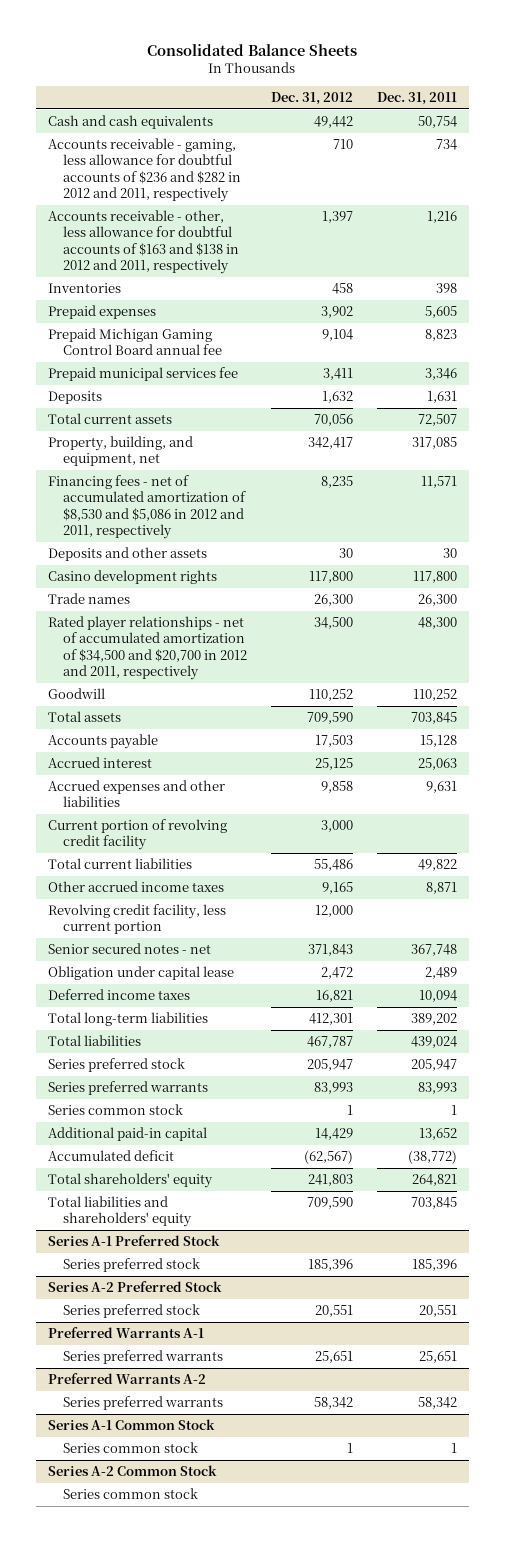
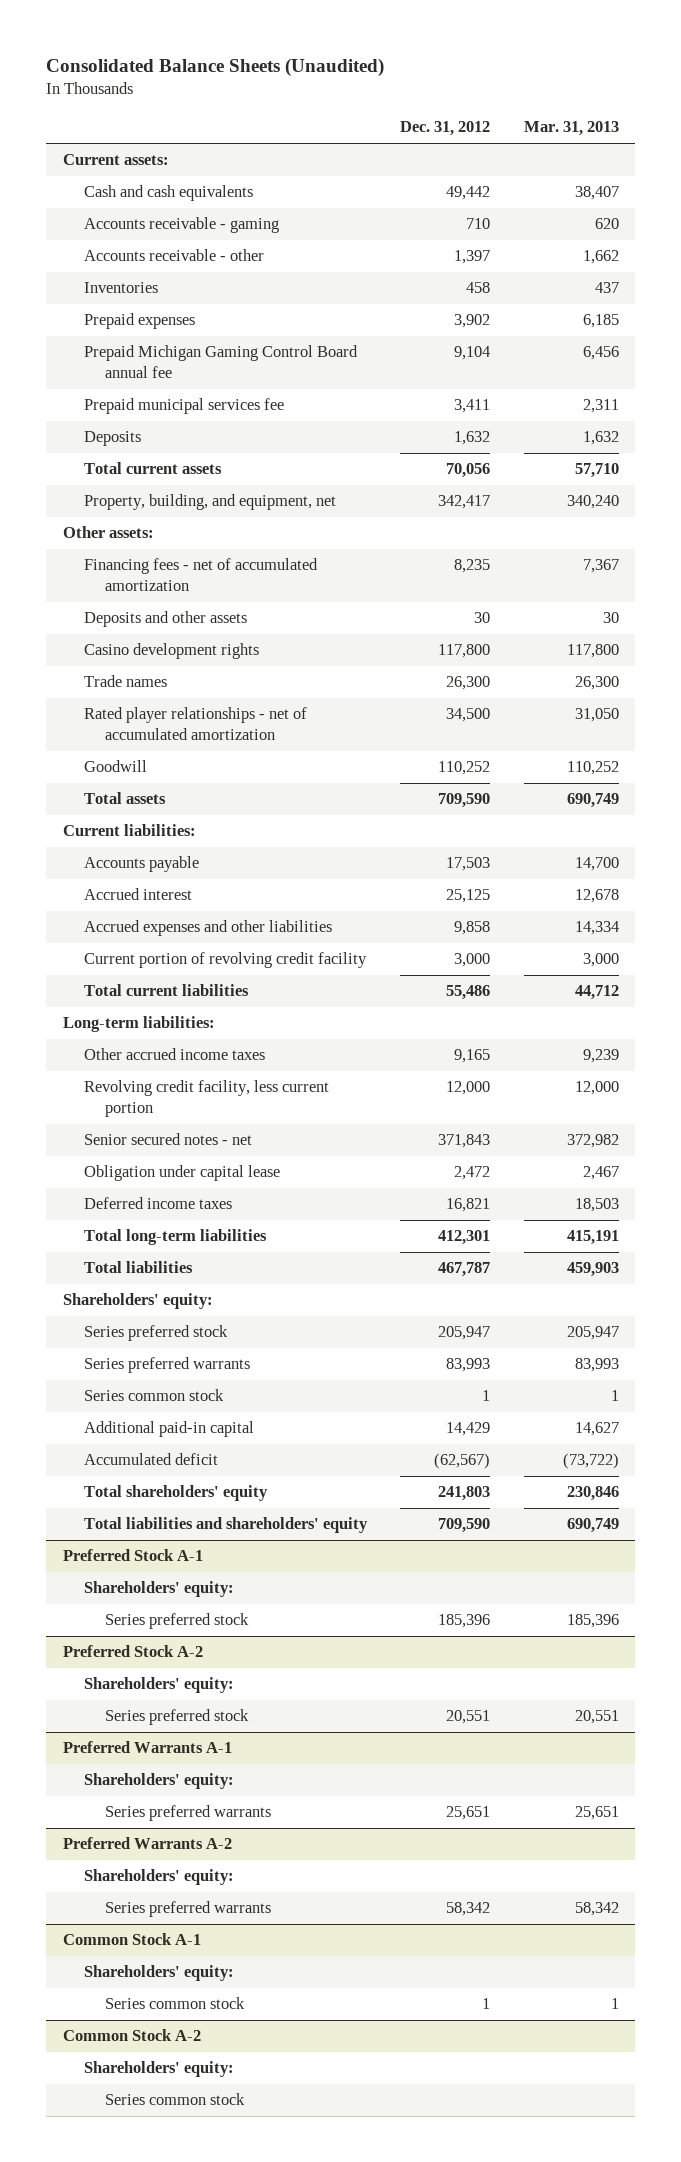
[147,43,358,56] Consolidated Balance Sheets -> [46,57,385,77] Consolidated Balance Sheets (Unaudited)
[376,92,457,106] Dec. 31, 2011 -> none
none -> [523,121,619,137] Mar. 31, 2013
none -> [62,154,169,166] Current assets:
[47,138,242,203] Accounts receivable - gaming, less allowance for doubtful accounts of $236 and $282 in 2012 and 2011, respectively -> [83,217,279,234] Accounts receivable - gaming
[47,210,240,275] Accounts receivable - other, less allowance for doubtful accounts of $163 and $138 in 2012 and 2011, respectively -> [83,249,264,262] Accounts receivable - other
none -> [62,526,154,539] Other assets:
[47,475,247,540] Financing fees - net of accumulated amortization of $8,530 and $5,086 in 2012 and 2011, respectively -> [83,558,318,592] Financing fees - net of accumulated amortization
[47,616,248,681] Rated player relationships - net of accumulated amortization of $34,500 and $20,700 in 2012 and 2011, respectively -> [83,707,307,741] Rated player relationships - net of accumulated amortization
none -> [62,824,196,837] Current liabilities:
none -> [62,1016,215,1033] Long-term liabilities:
none -> [62,1293,213,1310] Shareholders' equity:
[47,1235,220,1247] Series A-1 Preferred Stock -> [62,1549,203,1562] Preferred Stock A-1
none -> [83,1581,234,1598] Shareholders' equity:
[47,1281,222,1293] Series A-2 Preferred Stock -> [62,1645,203,1658] Preferred Stock A-2
none -> [83,1677,234,1694] Shareholders' equity:
none -> [83,1773,234,1790] Shareholders' equity:
none -> [83,1869,234,1886] Shareholders' equity:
[47,1419,215,1431] Series A-1 Common Stock -> [62,1933,201,1946] Common Stock A-1
none -> [83,1965,234,1982] Shareholders' equity:
[47,1465,217,1477] Series A-2 Common Stock -> [62,2029,201,2042] Common Stock A-2
none -> [83,2061,234,2078] Shareholders' equity:

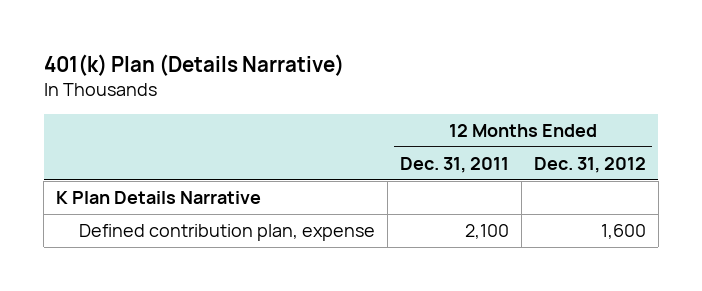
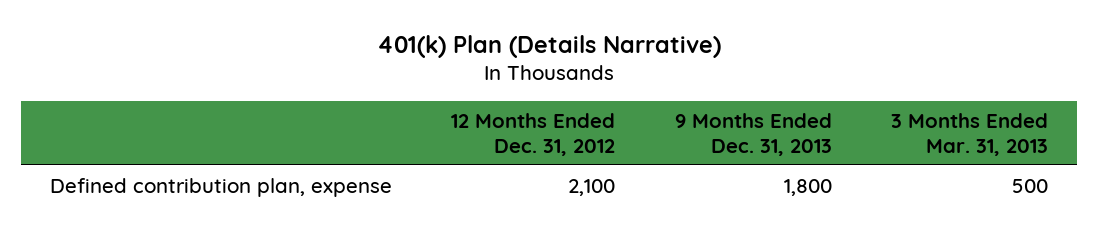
[400,156,510,173] Dec. 31, 2011 -> none
none -> [674,112,832,156] 9 Months Ended Dec. 31, 2013
none -> [890,112,1048,156] 3 Months Ended Mar. 31, 2013
[56,190,262,204] K Plan Details Narrative -> none
[600,223,646,239] 1,600 -> [568,178,616,196] 2,100

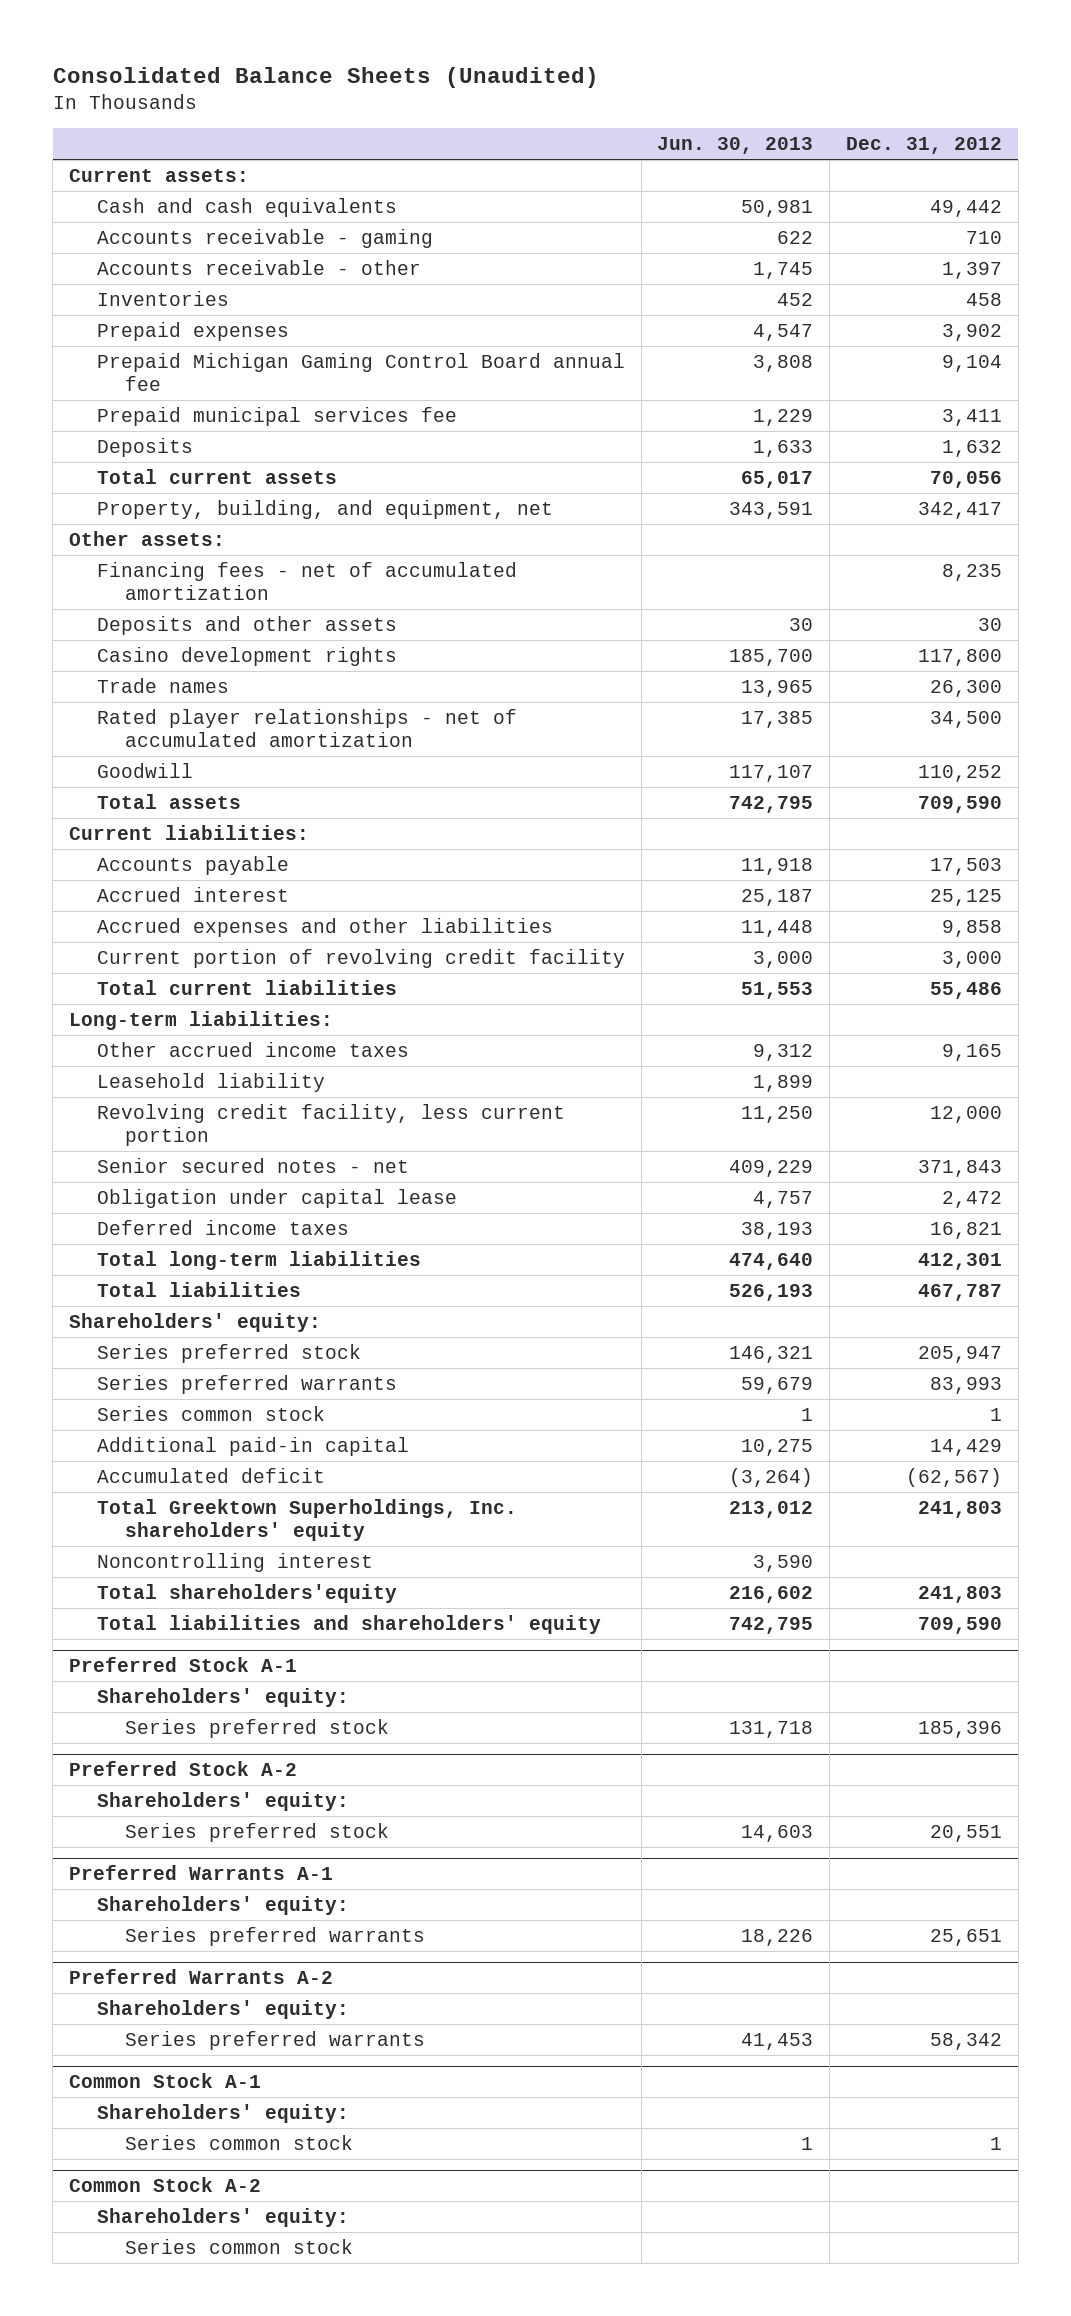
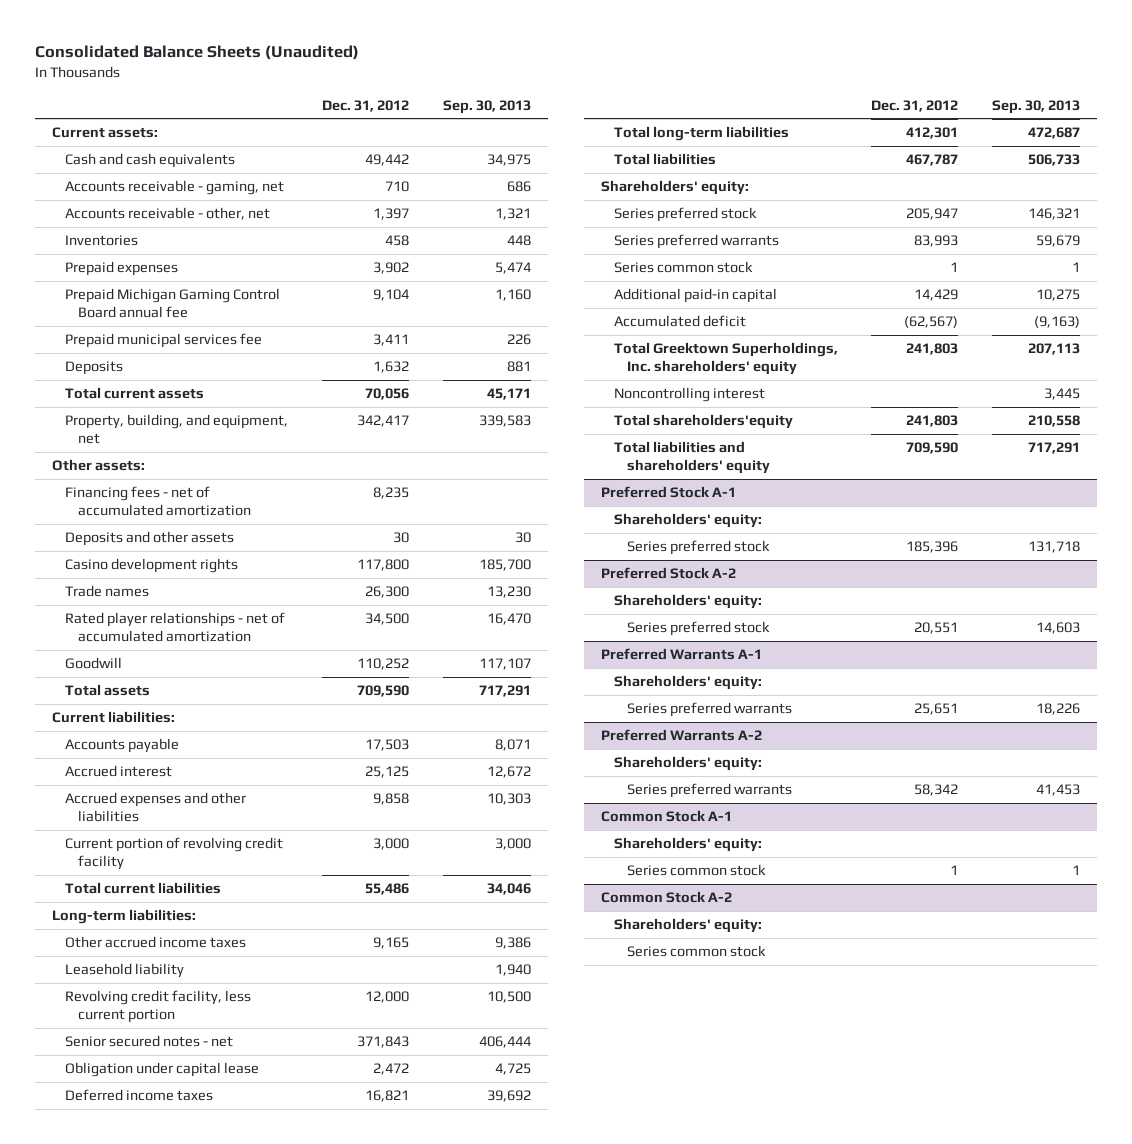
[657,137,814,155] Jun. 30, 2013 -> none
none -> [442,99,531,114] Sep. 30, 2013
[96,228,433,248] Accounts receivable - gaming -> [64,180,284,196] Accounts receivable - gaming, net
[96,259,421,275] Accounts receivable - other -> [64,207,270,221] Accounts receivable - other, net

